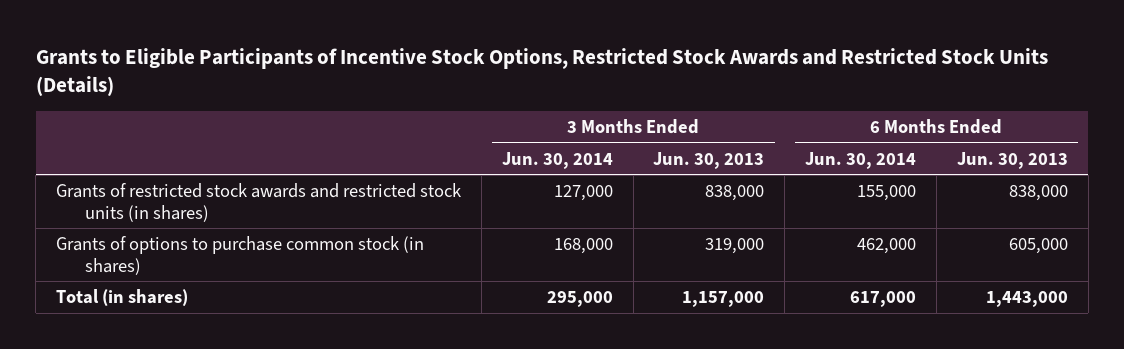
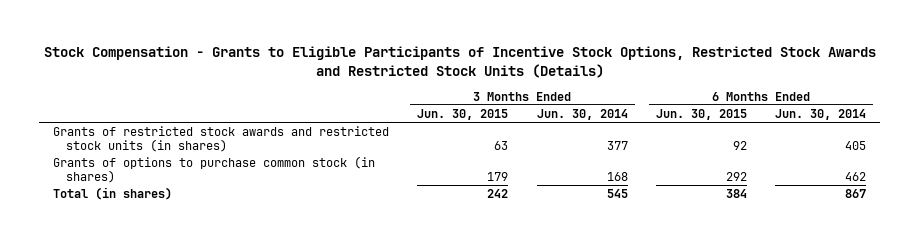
[35,48,1048,97] Grants to Eligible Participants of Incentive Stock Options, Restricted Stock Awards and Restricted Stock Units (Details) -> [43,46,876,78] Stock Compensation - Grants to Eligible Participants of Incentive Stock Options, Restricted Stock Awards and Restricted Stock Units (Details)
[653,151,765,169] Jun. 30, 2013 -> none
[956,151,1068,169] Jun. 30, 2013 -> none
none -> [417,108,509,120] Jun. 30, 2015
none -> [655,108,747,120] Jun. 30, 2015
[553,184,613,201] 127,000 -> [606,141,628,151] 377
[857,184,917,201] 155,000 -> [845,141,867,151] 405
[553,237,613,254] 168,000 -> [606,172,628,182] 168
[857,237,917,254] 462,000 -> [845,172,867,182] 462
[546,290,613,307] 295,000 -> [606,188,628,198] 545
[850,290,917,307] 617,000 -> [845,188,867,198] 867

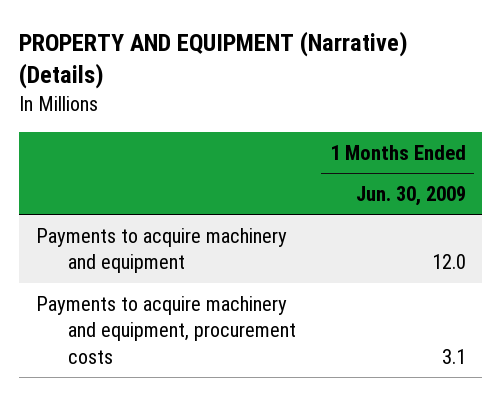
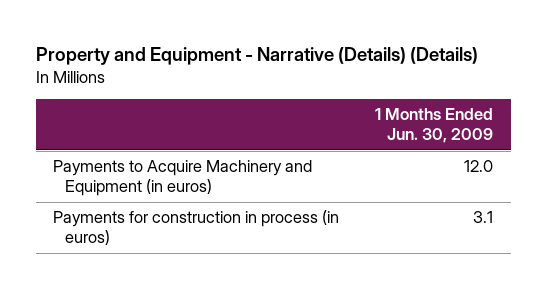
[18,31,408,90] PROPERTY AND EQUIPMENT (Narrative) (Details) -> [35,46,478,65] Property and Equipment - Narrative (Details) (Details)
[35,228,287,274] Payments to acquire machinery and equipment -> [53,160,313,197] Payments to Acquire Machinery and Equipment (in euros)
[35,296,297,364] Payments to acquire machinery and equipment, procurement costs -> [53,210,340,246] Payments for construction in process (in euros)

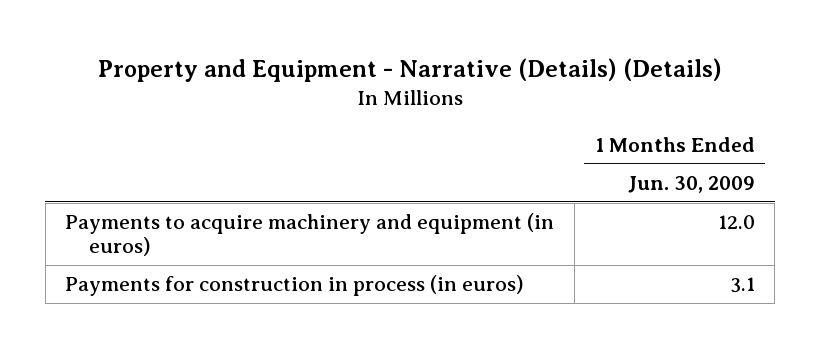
[53,160,313,197] Payments to Acquire Machinery and Equipment (in euros) -> [65,213,555,257] Payments to acquire machinery and equipment (in euros)

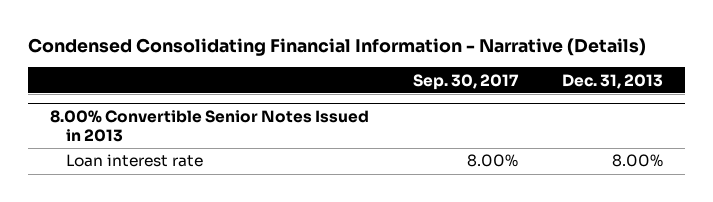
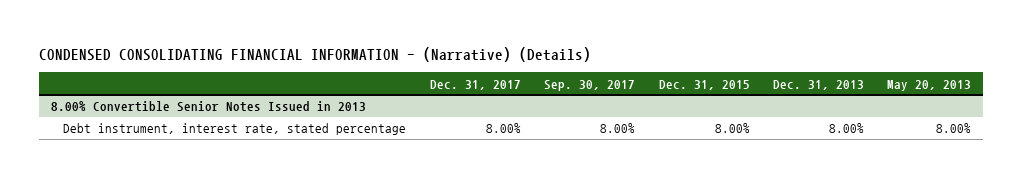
[28,37,647,56] Condensed Consolidating Financial Information - Narrative (Details) -> [38,47,591,63] CONDENSED CONSOLIDATING FINANCIAL INFORMATION - (Narrative) (Details)
none -> [429,79,521,90] Dec. 31, 2017
none -> [658,79,750,90] Dec. 31, 2015
none -> [887,79,972,91] May 20, 2013
[65,154,203,168] Loan interest rate -> [63,123,407,136] Debt instrument, interest rate, stated percentage

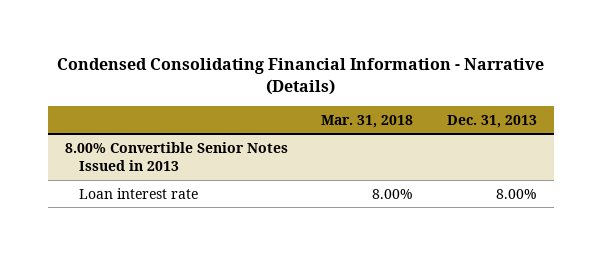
[38,47,591,63] CONDENSED CONSOLIDATING FINANCIAL INFORMATION - (Narrative) (Details) -> [56,57,544,95] Condensed Consolidating Financial Information - Narrative (Details)
[429,79,521,90] Dec. 31, 2017 -> none
[544,79,636,91] Sep. 30, 2017 -> none
[658,79,750,90] Dec. 31, 2015 -> none
[887,79,972,91] May 20, 2013 -> none
none -> [321,114,414,128] Mar. 31, 2018
[63,123,407,136] Debt instrument, interest rate, stated percentage -> [79,187,199,199] Loan interest rate

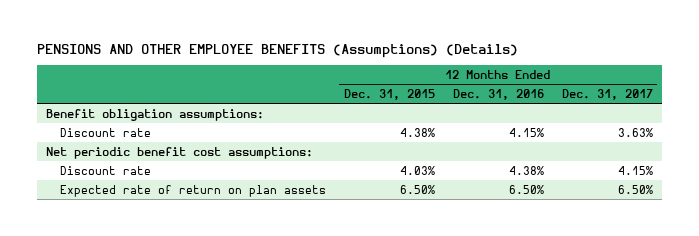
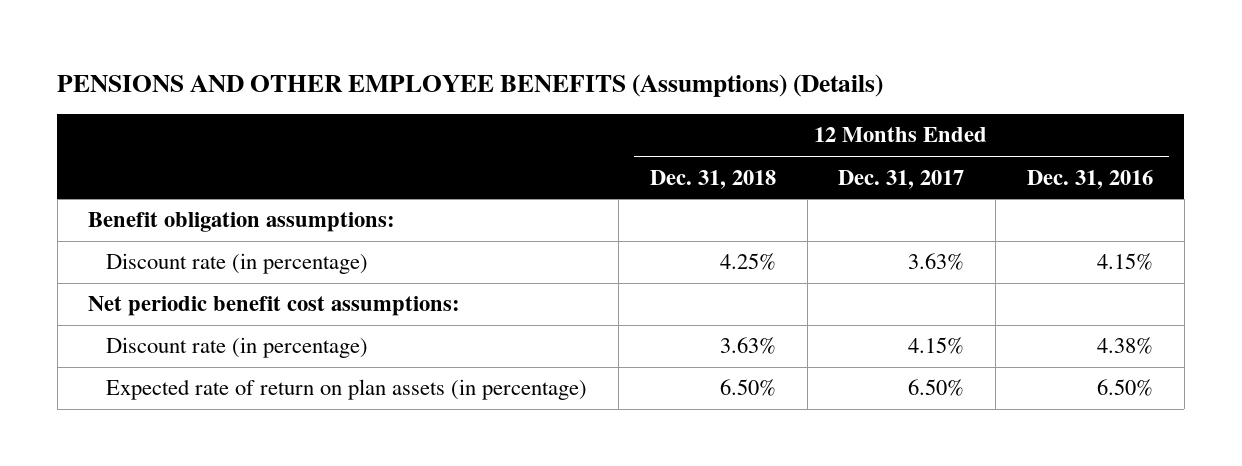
[343,88,435,100] Dec. 31, 2015 -> none
none -> [649,169,776,189] Dec. 31, 2018
[59,127,151,137] Discount rate -> [106,253,369,275] Discount rate (in percentage)
[59,165,151,175] Discount rate -> [106,337,369,359] Discount rate (in percentage)
[59,184,326,197] Expected rate of return on plan assets -> [106,379,588,401] Expected rate of return on plan assets (in percentage)

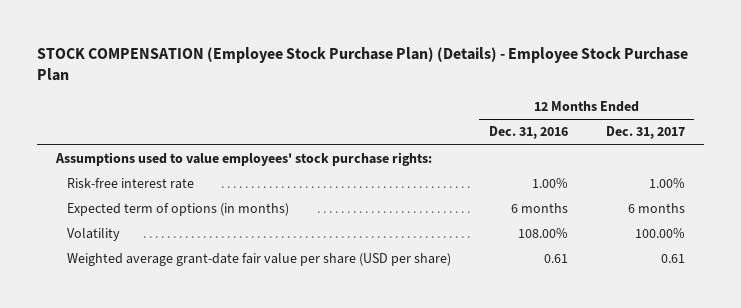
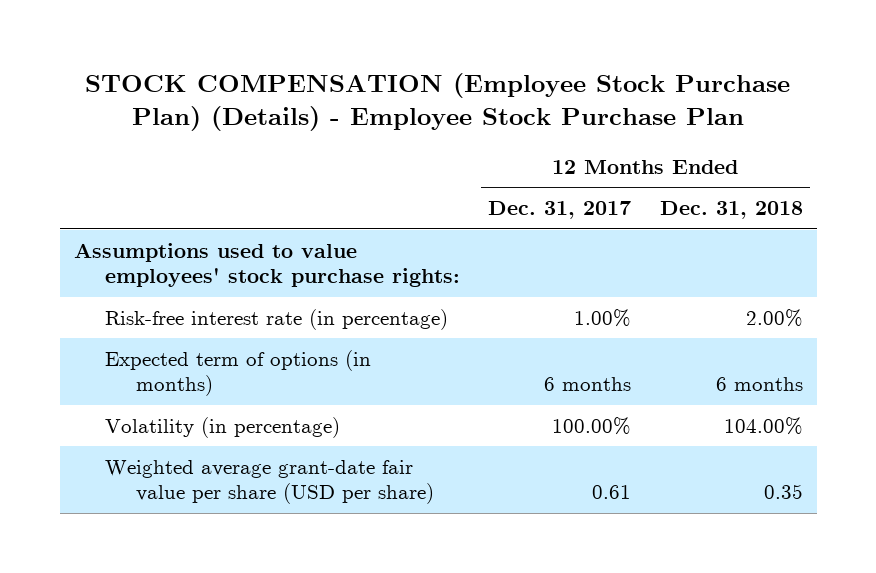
[488,126,568,140] Dec. 31, 2016 -> none
none -> [659,201,803,220] Dec. 31, 2018
[66,178,194,190] Risk-free interest rate -> [104,308,448,330] Risk-free interest rate (in percentage)
[66,228,120,242] Volatility -> [104,416,340,438] Volatility (in percentage)

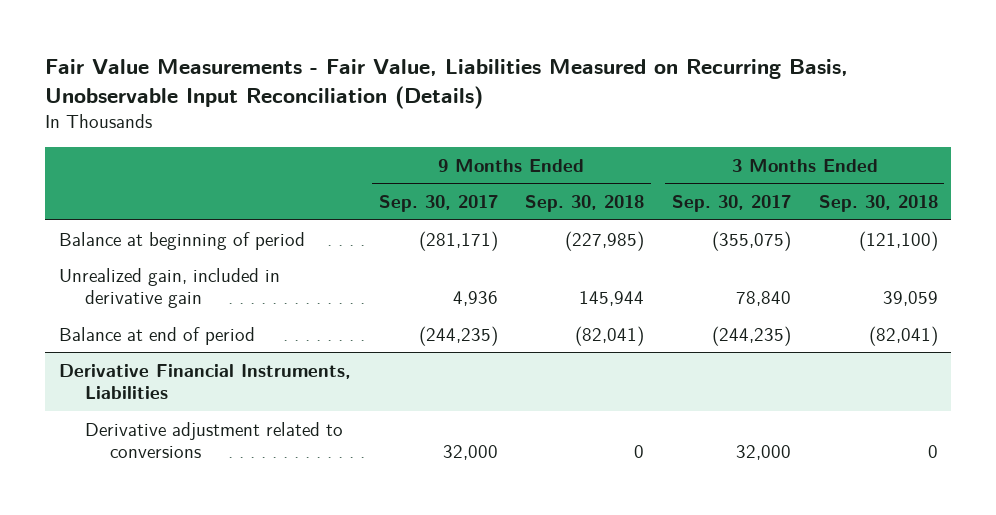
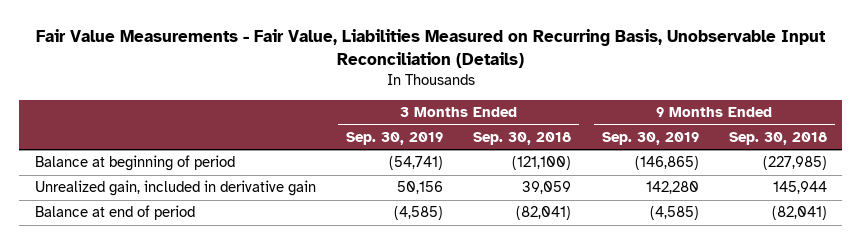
[378,195,498,213] Sep. 30, 2017 -> none
[671,195,791,213] Sep. 30, 2017 -> none
none -> [345,131,443,145] Sep. 30, 2019
none -> [601,131,699,145] Sep. 30, 2019
[58,363,351,400] Derivative Financial Instruments, Liabilities -> none
[84,421,343,459] Derivative adjustment related to conversions -> none

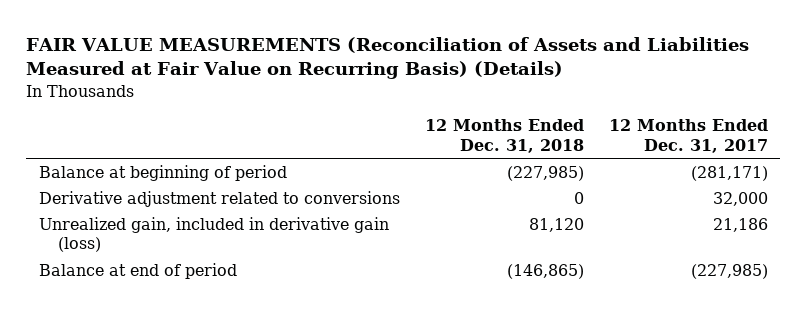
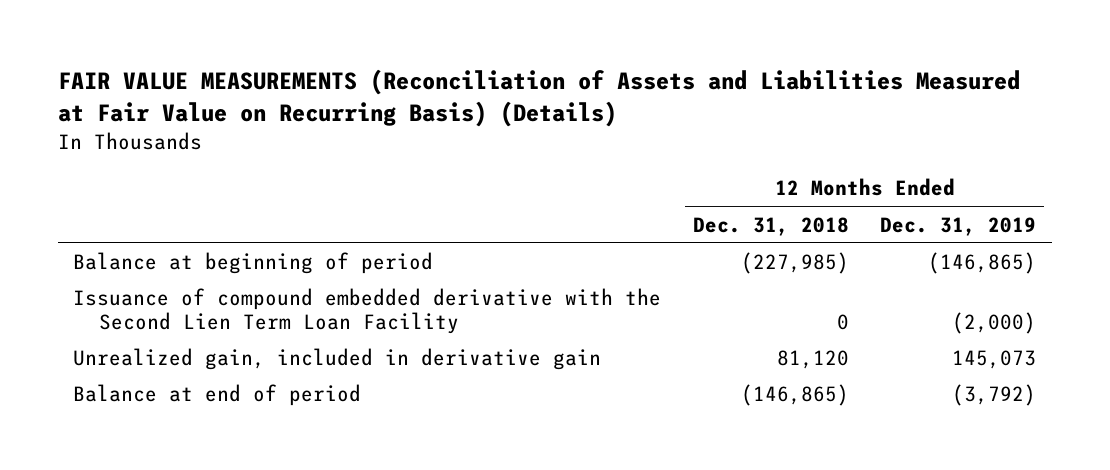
[608,119,768,153] 12 Months Ended Dec. 31, 2017 -> none
none -> [880,216,1037,236] Dec. 31, 2019
[38,190,400,207] Derivative adjustment related to conversions -> none
none -> [73,288,662,335] Issuance of compound embedded derivative with the Second Lien Term Loan Facility
[38,216,389,253] Unrealized gain, included in derivative gain (loss) -> [73,348,602,371] Unrealized gain, included in derivative gain

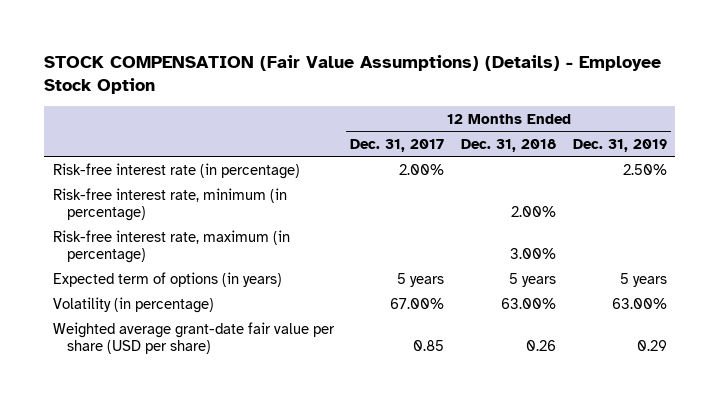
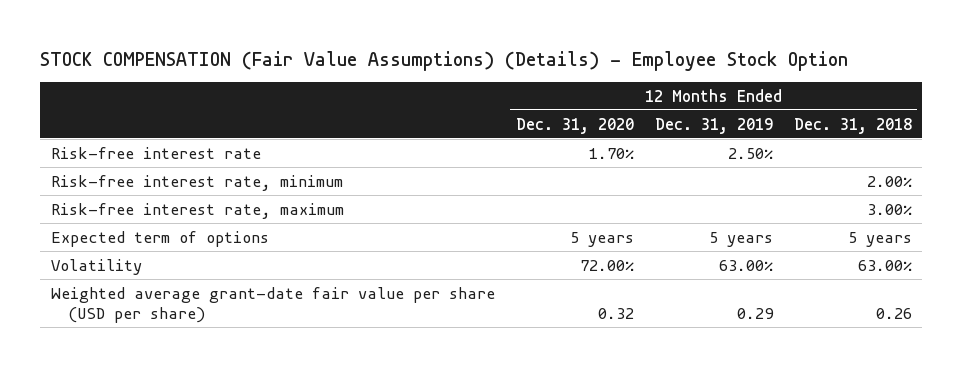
[350,138,445,152] Dec. 31, 2017 -> none
none -> [515,117,634,134] Dec. 31, 2020
[52,162,300,179] Risk-free interest rate (in percentage) -> [50,146,261,159] Risk-free interest rate
[52,187,287,221] Risk-free interest rate, minimum (in percentage) -> [50,174,343,191] Risk-free interest rate, minimum
[52,229,290,263] Risk-free interest rate, maximum (in percentage) -> [50,202,344,219] Risk-free interest rate, maximum
[52,271,282,287] Expected term of options (in years) -> [50,230,269,247] Expected term of options
[52,296,214,313] Volatility (in percentage) -> [50,258,142,275] Volatility

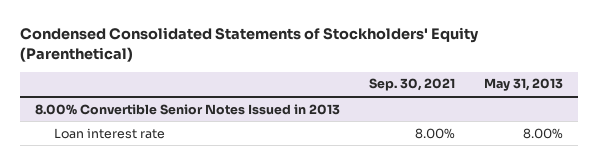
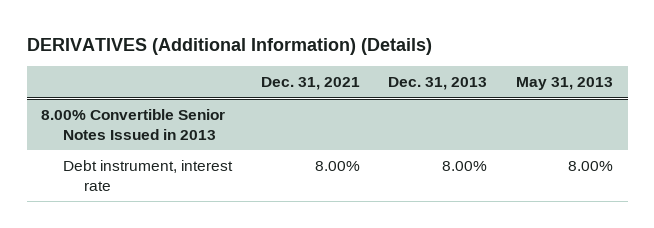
[19,27,479,63] Condensed Consolidated Statements of Stockholders' Equity (Parenthetical) -> [26,37,432,55] DERIVATIVES (Additional Information) (Details)
[368,78,455,92] Sep. 30, 2021 -> none
none -> [260,77,360,91] Dec. 31, 2021
none -> [388,77,488,91] Dec. 31, 2013
[54,127,166,139] Loan interest rate -> [62,160,233,191] Debt instrument, interest rate

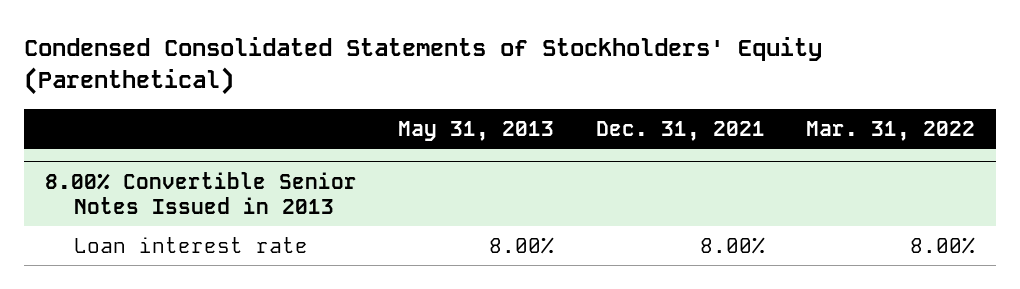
[26,37,432,55] DERIVATIVES (Additional Information) (Details) -> [24,37,823,96] Condensed Consolidated Statements of Stockholders' Equity (Parenthetical)
[388,77,488,91] Dec. 31, 2013 -> none
none -> [806,120,976,141] Mar. 31, 2022
[62,160,233,191] Debt instrument, interest rate -> [74,236,309,253] Loan interest rate

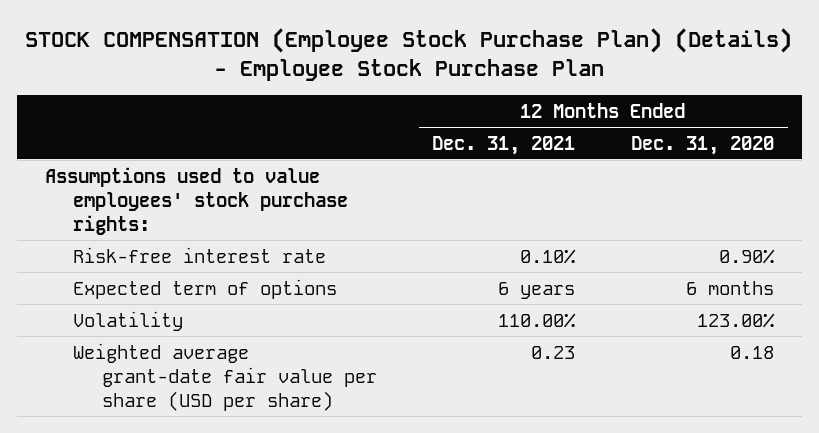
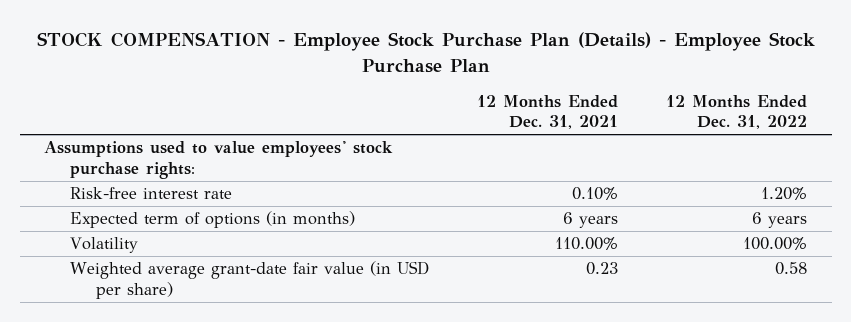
[25,27,793,82] STOCK COMPENSATION (Employee Stock Purchase Plan) (Details) - Employee Stock Purchase Plan -> [36,31,815,73] STOCK COMPENSATION - Employee Stock Purchase Plan (Details) - Employee Stock Purchase Plan
[631,135,775,155] Dec. 31, 2020 -> none
none -> [666,94,808,130] 12 Months Ended Dec. 31, 2022
[73,278,338,299] Expected term of options -> [69,211,355,229] Expected term of options (in months)
[73,342,377,411] Weighted average grant-date fair value per share (USD per share) -> [69,261,429,300] Weighted average grant-date fair value (in USD per share)

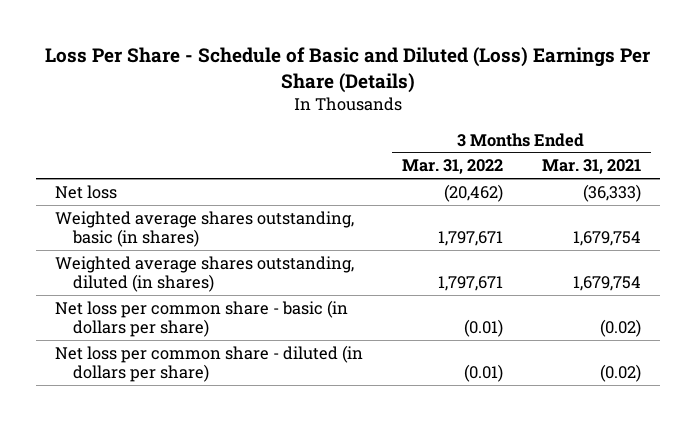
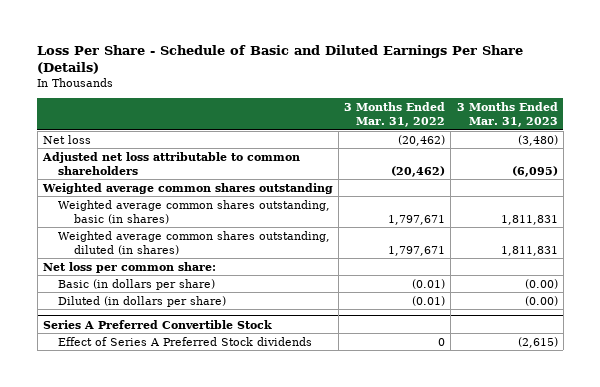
[45,46,651,93] Loss Per Share - Schedule of Basic and Diluted (Loss) Earnings Per Share (Details) -> [37,44,524,74] Loss Per Share - Schedule of Basic and Diluted Earnings Per Share (Details)
[541,159,641,175] Mar. 31, 2021 -> none
none -> [456,102,558,127] 3 Months Ended Mar. 31, 2023
none -> [41,151,300,175] Adjusted net loss attributable to common shareholders
none -> [41,182,333,194] Weighted average common shares outstanding
[55,210,355,248] Weighted average shares outstanding, basic (in shares) -> [58,199,331,224] Weighted average common shares outstanding, basic (in shares)
[55,255,355,293] Weighted average shares outstanding, diluted (in shares) -> [58,230,331,255] Weighted average common shares outstanding, diluted (in shares)
none -> [42,261,216,273] Net loss per common share:
[55,299,349,338] Net loss per common share - basic (in dollars per share) -> [58,278,216,290] Basic (in dollars per share)
[55,344,364,383] Net loss per common share - diluted (in dollars per share) -> [58,295,227,307] Diluted (in dollars per share)
none -> [42,319,272,329] Series A Preferred Convertible Stock
none -> [58,336,313,346] Effect of Series A Preferred Stock dividends

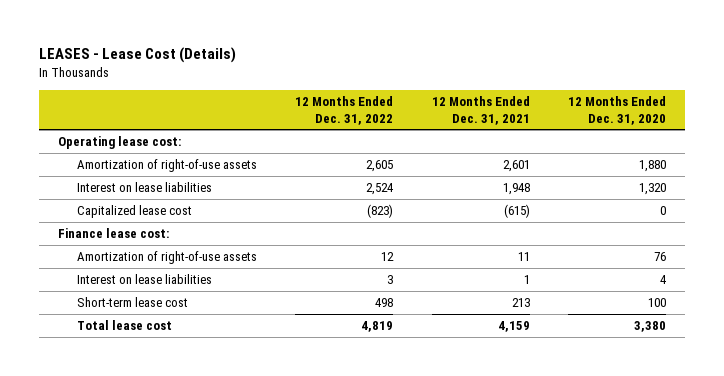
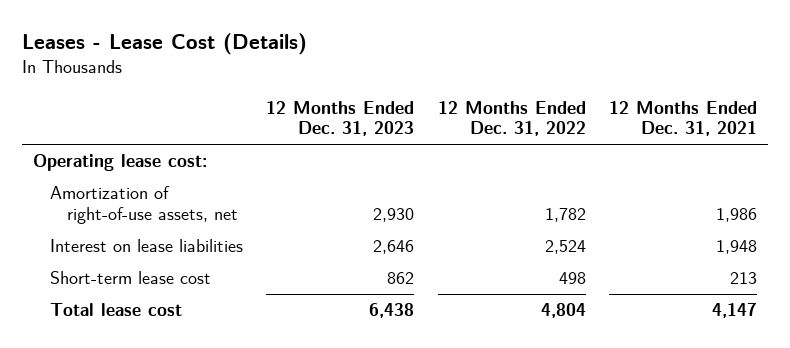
[39,47,237,64] LEASES - Lease Cost (Details) -> [21,33,307,56] Leases - Lease Cost (Details)
[568,96,667,125] 12 Months Ended Dec. 31, 2020 -> none
none -> [266,100,415,137] 12 Months Ended Dec. 31, 2023
[77,158,258,172] Amortization of right-of-use assets -> [50,186,239,225] Amortization of right-of-use assets, net
[366,159,394,172] 2,605 -> [544,208,586,223] 1,782
[502,159,530,172] 2,601 -> [715,208,757,223] 1,986
[77,204,193,218] Capitalized lease cost -> none
[58,227,170,238] Finance lease cost: -> none
[77,250,258,264] Amortization of right-of-use assets -> none
[77,273,213,284] Interest on lease liabilities -> none
[361,320,394,332] 4,819 -> [540,303,586,319] 4,804
[497,320,530,332] 4,159 -> [711,303,757,319] 4,147

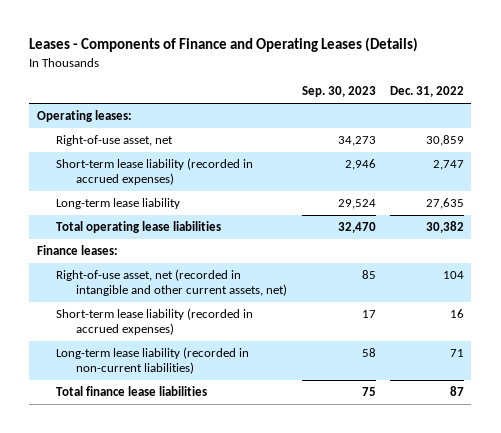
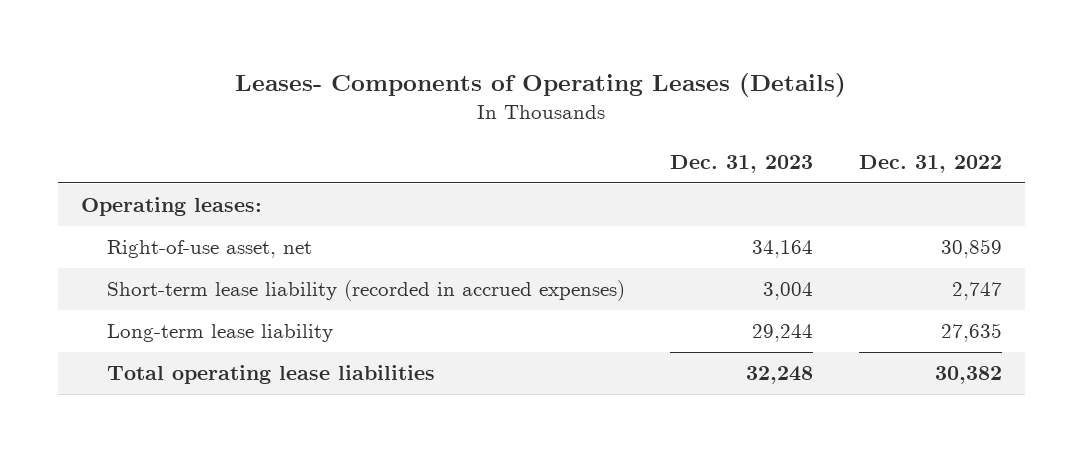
[29,37,419,53] Leases - Components of Finance and Operating Leases (Details) -> [235,72,847,97] Leases- Components of Operating Leases (Details)
[301,86,376,98] Sep. 30, 2023 -> none
none -> [670,154,814,173] Dec. 31, 2023
[36,245,118,256] Finance leases: -> none
[56,269,288,297] Right-of-use asset, net (recorded in intangible and other current assets, net) -> none
[56,308,254,336] Short-term lease liability (recorded in accrued expenses) -> none
[56,347,250,375] Long-term lease liability (recorded in non-current liabilities) -> none
[56,386,208,397] Total finance lease liabilities -> none

